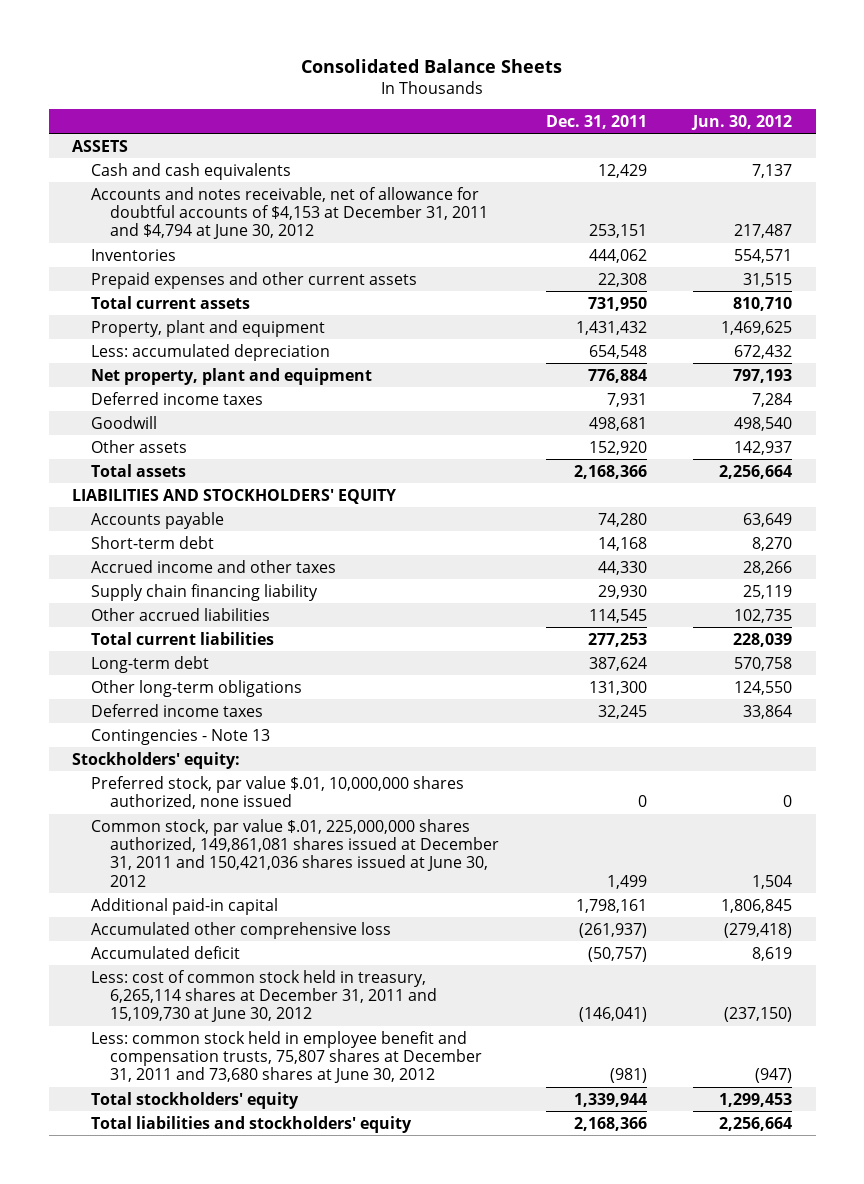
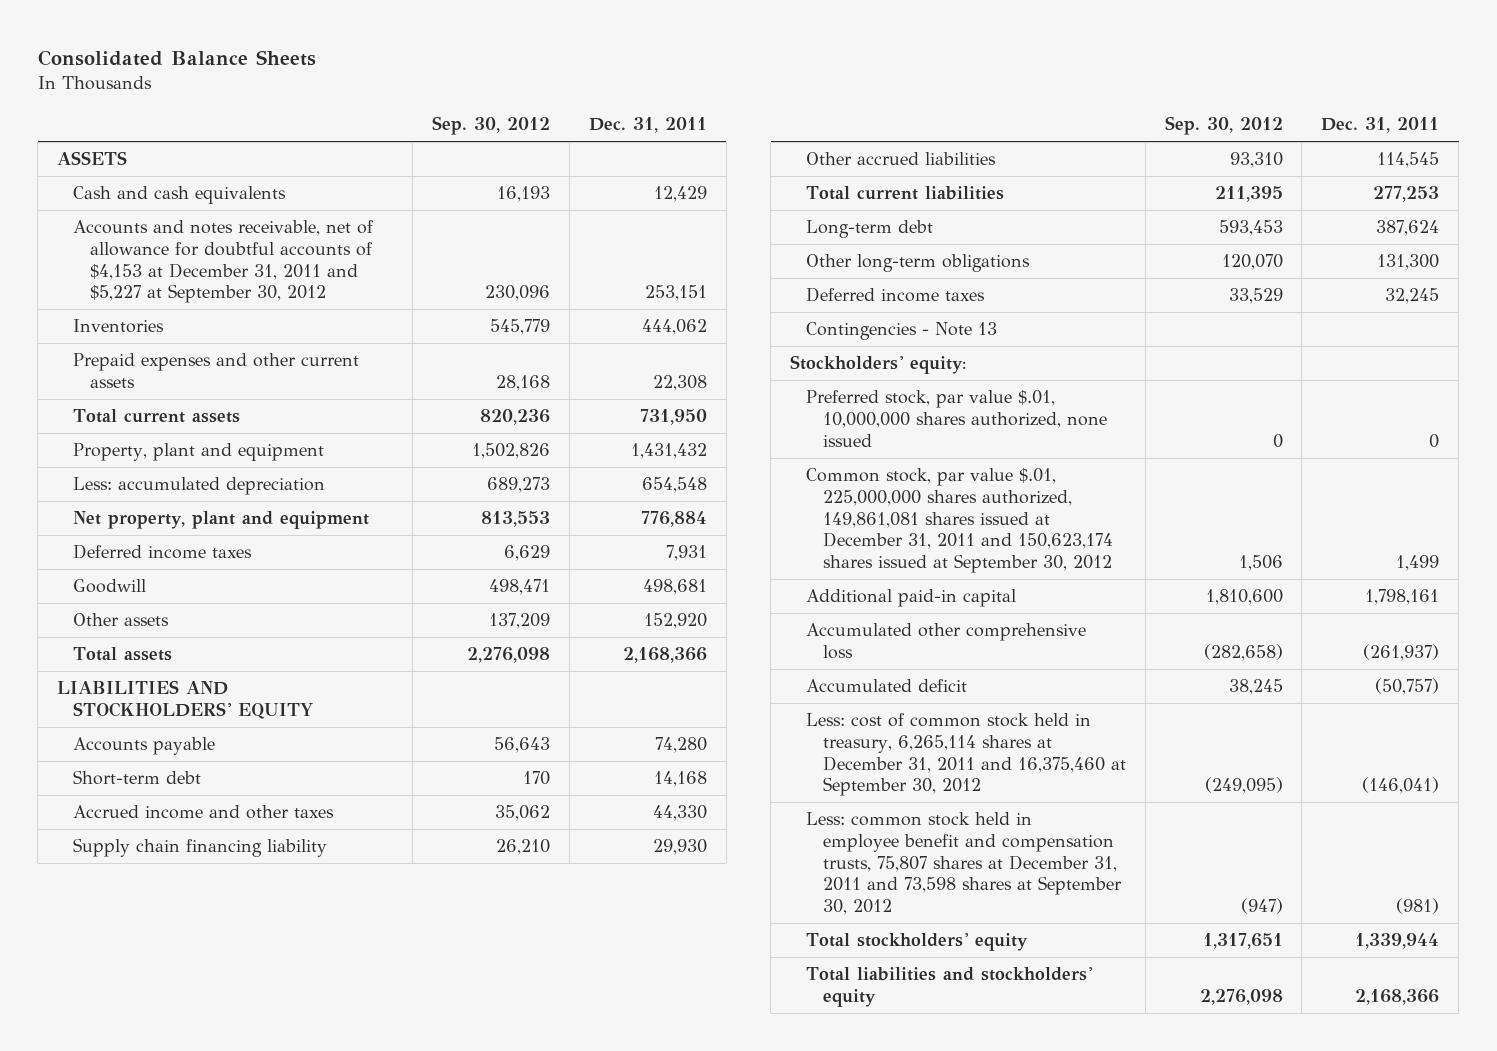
[691,114,793,130] Jun. 30, 2012 -> none
none -> [431,116,550,136] Sep. 30, 2012
[91,186,489,240] Accounts and notes receivable, net of allowance for doubtful accounts of $4,153 at December 31, 2011 and $4,794 at June 30, 2012 -> [73,220,375,304] Accounts and notes receivable, net of allowance for doubtful accounts of $4,153 at December 31, 2011 and $5,227 at September 30, 2012
[91,818,500,887] Common stock, par value $.01, 225,000,000 shares authorized, 149,861,081 shares issued at December 31, 2011 and 150,421,036 shares issued at June 30, 2012 -> [806,468,1113,573] Common stock, par value $.01, 225,000,000 shares authorized, 149,861,081 shares issued at December 31, 2011 and 150,623,174 shares issued at September 30, 2012
[91,969,438,1023] Less: cost of common stock held in treasury, 6,265,114 shares at December 31, 2011 and 15,109,730 at June 30, 2012 -> [806,713,1126,797] Less: cost of common stock held in treasury, 6,265,114 shares at December 31, 2011 and 16,375,460 at September 30, 2012
[91,1030,483,1084] Less: common stock held in employee benefit and compensation trusts, 75,807 shares at December 31, 2011 and 73,680 shares at June 30, 2012 -> [806,812,1122,915] Less: common stock held in employee benefit and compensation trusts, 75,807 shares at December 31, 2011 and 73,598 shares at September 30, 2012

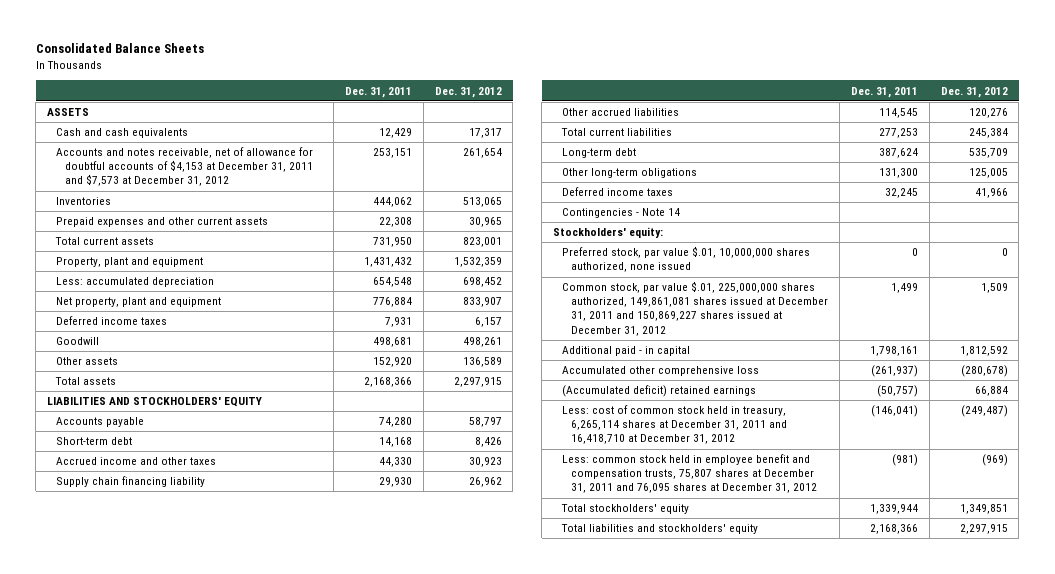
[431,116,550,136] Sep. 30, 2012 -> none
none -> [434,86,502,98] Dec. 31, 2012
[73,220,375,304] Accounts and notes receivable, net of allowance for doubtful accounts of $4,153 at December 31, 2011 and $5,227 at September 30, 2012 -> [56,147,314,187] Accounts and notes receivable, net of allowance for doubtful accounts of $4,153 at December 31, 2011 and $7,573 at December 31, 2012
[806,322,998,341] Contingencies - Note 13 -> [562,208,681,219] Contingencies - Note 14
[806,468,1113,573] Common stock, par value $.01, 225,000,000 shares authorized, 149,861,081 shares issued at December 31, 2011 and 150,623,174 shares issued at September 30, 2012 -> [562,281,829,336] Common stock, par value $.01, 225,000,000 shares authorized, 149,861,081 shares issued at December 31, 2011 and 150,869,227 shares issued at December 31, 2012
[806,589,1017,608] Additional paid-in capital -> [562,346,691,357] Additional paid - in capital
[806,679,968,693] Accumulated deficit -> [562,385,757,398] (Accumulated deficit) retained earnings
[806,713,1126,797] Less: cost of common stock held in treasury, 6,265,114 shares at December 31, 2011 and 16,375,460 at September 30, 2012 -> [562,405,788,445] Less: cost of common stock held in treasury, 6,265,114 shares at December 31, 2011 and 16,418,710 at December 31, 2012
[806,812,1122,915] Less: common stock held in employee benefit and compensation trusts, 75,807 shares at December 31, 2011 and 73,598 shares at September 30, 2012 -> [562,454,818,494] Less: common stock held in employee benefit and compensation trusts, 75,807 shares at December 31, 2011 and 76,095 shares at December 31, 2012

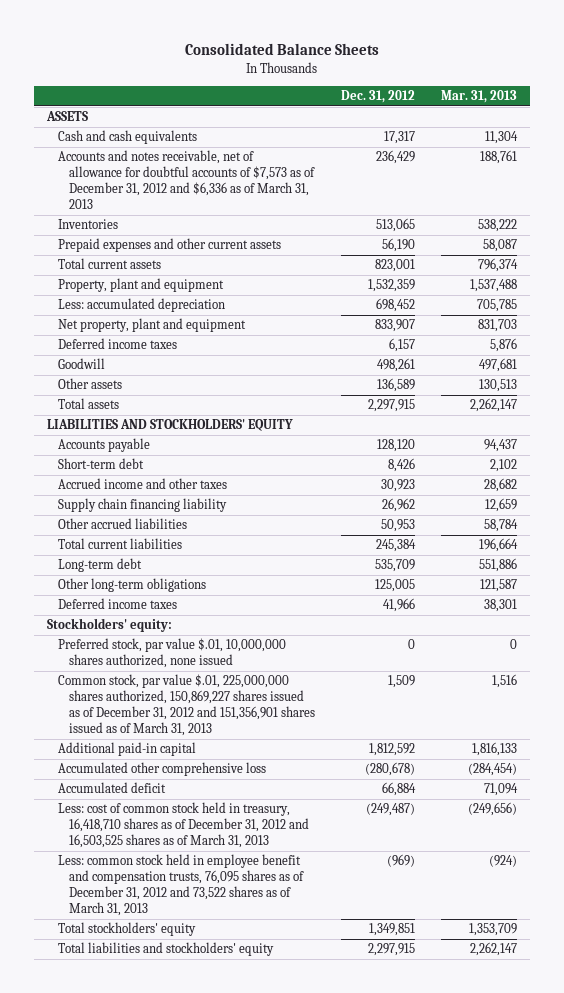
[344,86,412,98] Dec. 31, 2011 -> none
none -> [440,90,517,104] Mar. 31, 2013
[56,147,314,187] Accounts and notes receivable, net of allowance for doubtful accounts of $4,153 at December 31, 2011 and $7,573 at December 31, 2012 -> [58,150,315,210] Accounts and notes receivable, net of allowance for doubtful accounts of $7,573 as of December 31, 2012 and $6,336 as of March 31, 2013
[462,148,502,159] 261,654 -> [375,150,415,165] 236,429
[468,217,502,228] 30,965 -> [381,238,415,253] 56,190
[468,417,502,428] 58,797 -> [376,439,415,453] 128,120
[968,108,1008,119] 120,276 -> [380,519,415,533] 50,953
[562,208,681,219] Contingencies - Note 14 -> none
[562,281,829,336] Common stock, par value $.01, 225,000,000 shares authorized, 149,861,081 shares issued at December 31, 2011 and 150,869,227 shares issued at December 31, 2012 -> [58,674,315,737] Common stock, par value $.01, 225,000,000 shares authorized, 150,869,227 shares issued as of December 31, 2012 and 151,356,901 shares issued as of March 31, 2013
[562,346,691,357] Additional paid - in capital -> [58,742,197,757] Additional paid-in capital
[562,385,757,398] (Accumulated deficit) retained earnings -> [58,782,167,794] Accumulated deficit
[562,405,788,445] Less: cost of common stock held in treasury, 6,265,114 shares at December 31, 2011 and 16,418,710 at December 31, 2012 -> [58,802,309,849] Less: cost of common stock held in treasury, 16,418,710 shares as of December 31, 2012 and 16,503,525 shares as of March 31, 2013
[562,454,818,494] Less: common stock held in employee benefit and compensation trusts, 75,807 shares at December 31, 2011 and 76,095 shares at December 31, 2012 -> [58,854,304,917] Less: common stock held in employee benefit and compensation trusts, 76,095 shares as of December 31, 2012 and 73,522 shares as of March 31, 2013

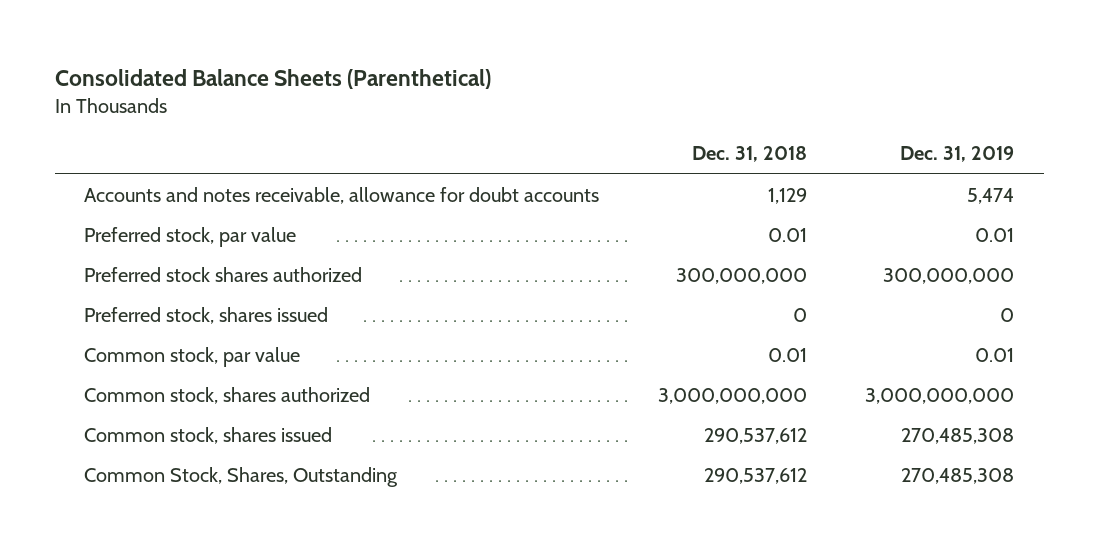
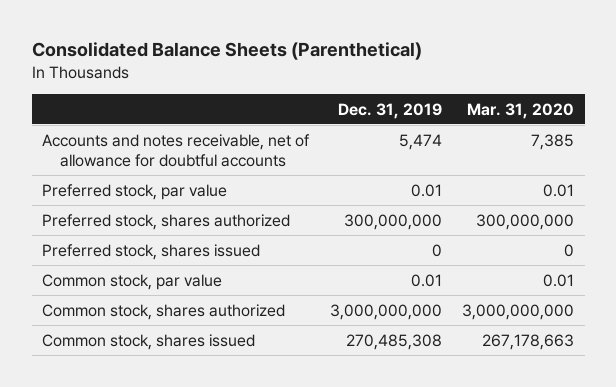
[691,146,807,163] Dec. 31, 2018 -> none
none -> [467,102,575,119] Mar. 31, 2020
[83,187,599,205] Accounts and notes receivable, allowance for doubt accounts -> [41,133,310,167] Accounts and notes receivable, net of allowance for doubtful accounts
[83,267,362,283] Preferred stock shares authorized -> [41,213,290,230] Preferred stock, shares authorized
[83,467,398,488] Common Stock, Shares, Outstanding -> none

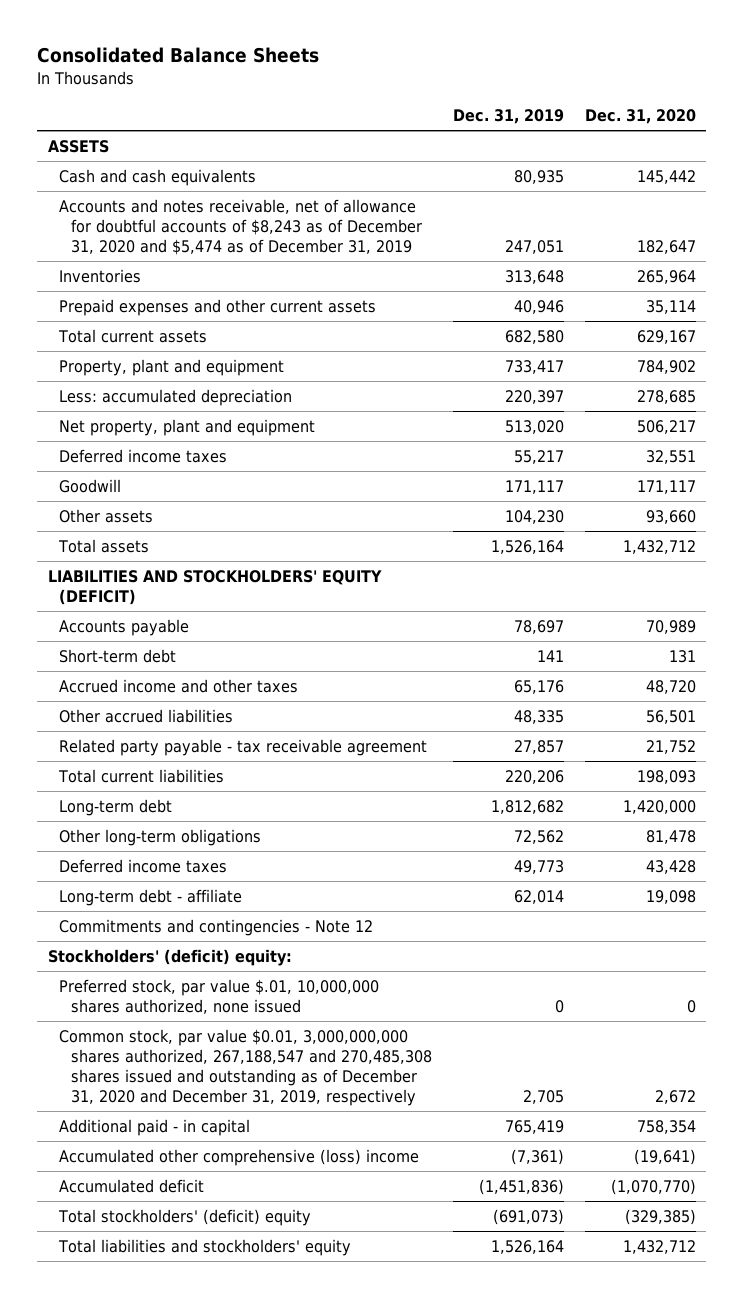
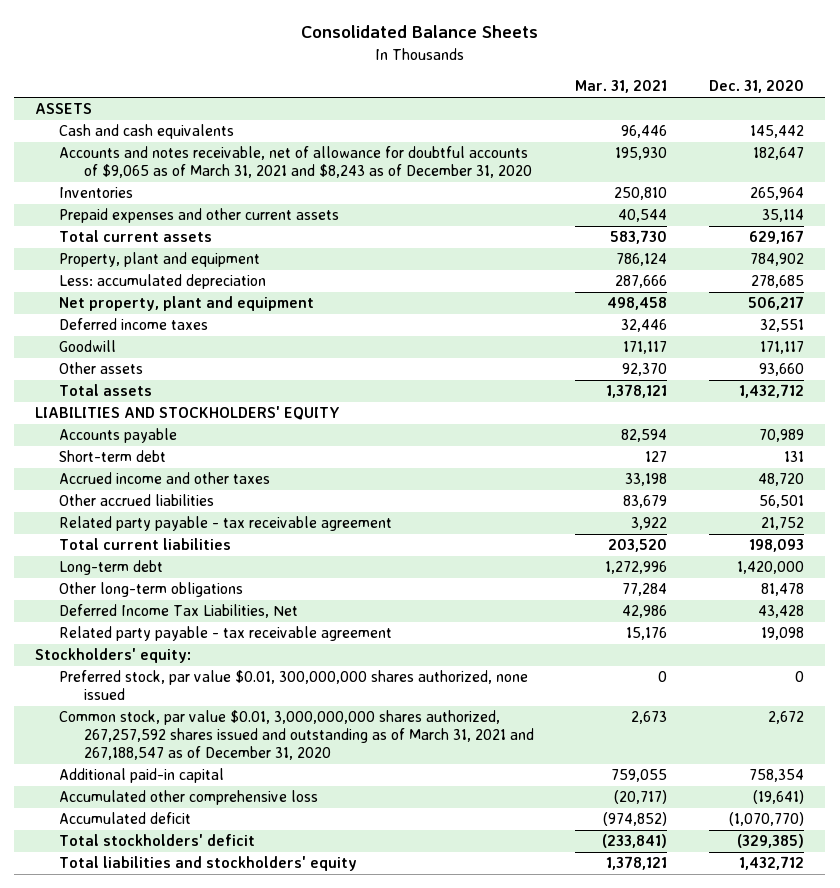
[452,108,564,124] Dec. 31, 2019 -> none
none -> [575,80,668,94] Mar. 31, 2021
[59,199,422,255] Accounts and notes receivable, net of allowance for doubtful accounts of $8,243 as of December 31, 2020 and $5,474 as of December 31, 2019 -> [59,146,532,179] Accounts and notes receivable, net of allowance for doubtful accounts of $9,065 as of March 31, 2021 and $8,243 as of December 31, 2020
[47,570,382,605] LIABILITIES AND STOCKHOLDERS' EQUITY (DEFICIT) -> [35,406,341,421] LIABILITIES AND STOCKHOLDERS' EQUITY
[59,919,374,937] Commitments and contingencies - Note 12 -> none
[59,859,228,874] Deferred income taxes -> [59,604,299,619] Deferred Income Tax Liabilities, Net
[59,889,243,907] Long-term debt - affiliate -> [59,626,393,642] Related party payable - tax receivable agreement
[47,949,292,967] Stockholders' (deficit) equity: -> [35,648,192,664] Stockholders' equity:
[59,979,380,1014] Preferred stock, par value $.01, 10,000,000 shares authorized, none issued -> [59,670,529,701] Preferred stock, par value $0.01, 300,000,000 shares authorized, none issued
[59,1029,432,1106] Common stock, par value $0.01, 3,000,000,000 shares authorized, 267,188,547 and 270,485,308 shares issued and outstanding as of December 31, 2020 and December 31, 2019, respectively -> [59,710,534,761] Common stock, par value $0.01, 3,000,000,000 shares authorized, 267,257,592 shares issued and outstanding as of March 31, 2021 and 267,188,547 as of December 31, 2020
[59,1119,251,1137] Additional paid - in capital -> [59,768,225,784] Additional paid-in capital
[59,1149,420,1167] Accumulated other comprehensive (loss) income -> [59,790,319,806] Accumulated other comprehensive loss
[58,1209,312,1227] Total stockholders' (deficit) equity -> [59,834,256,847] Total stockholders' deficit

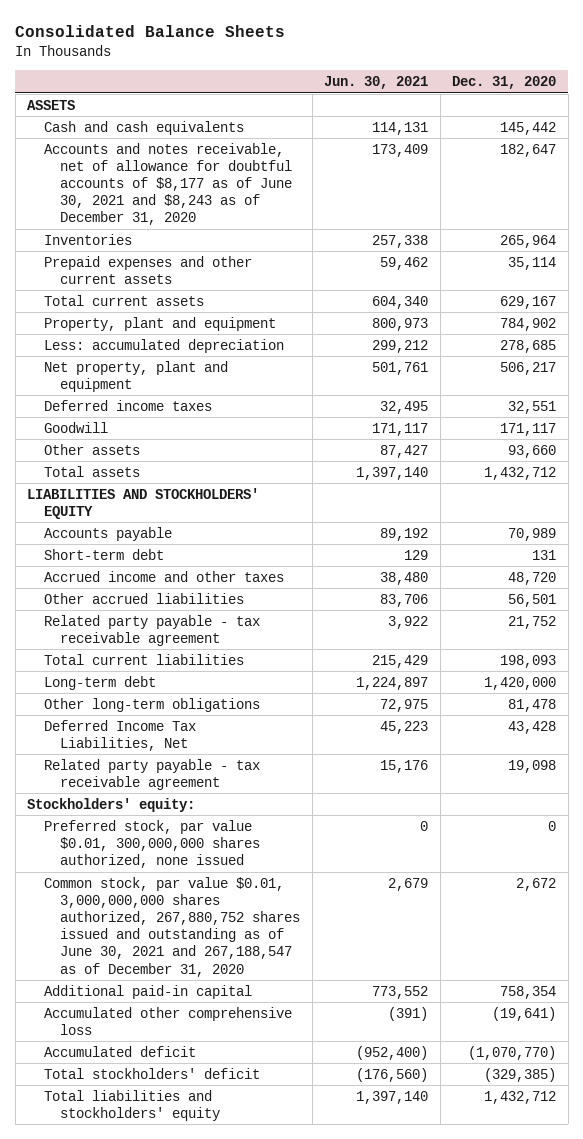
[575,80,668,94] Mar. 31, 2021 -> none
none -> [324,76,429,90] Jun. 30, 2021
[59,146,532,179] Accounts and notes receivable, net of allowance for doubtful accounts of $9,065 as of March 31, 2021 and $8,243 as of December 31, 2020 -> [43,142,293,226] Accounts and notes receivable, net of allowance for doubtful accounts of $8,177 as of June 30, 2021 and $8,243 as of December 31, 2020
[59,710,534,761] Common stock, par value $0.01, 3,000,000,000 shares authorized, 267,257,592 shares issued and outstanding as of March 31, 2021 and 267,188,547 as of December 31, 2020 -> [43,876,301,977] Common stock, par value $0.01, 3,000,000,000 shares authorized, 267,880,752 shares issued and outstanding as of June 30, 2021 and 267,188,547 as of December 31, 2020

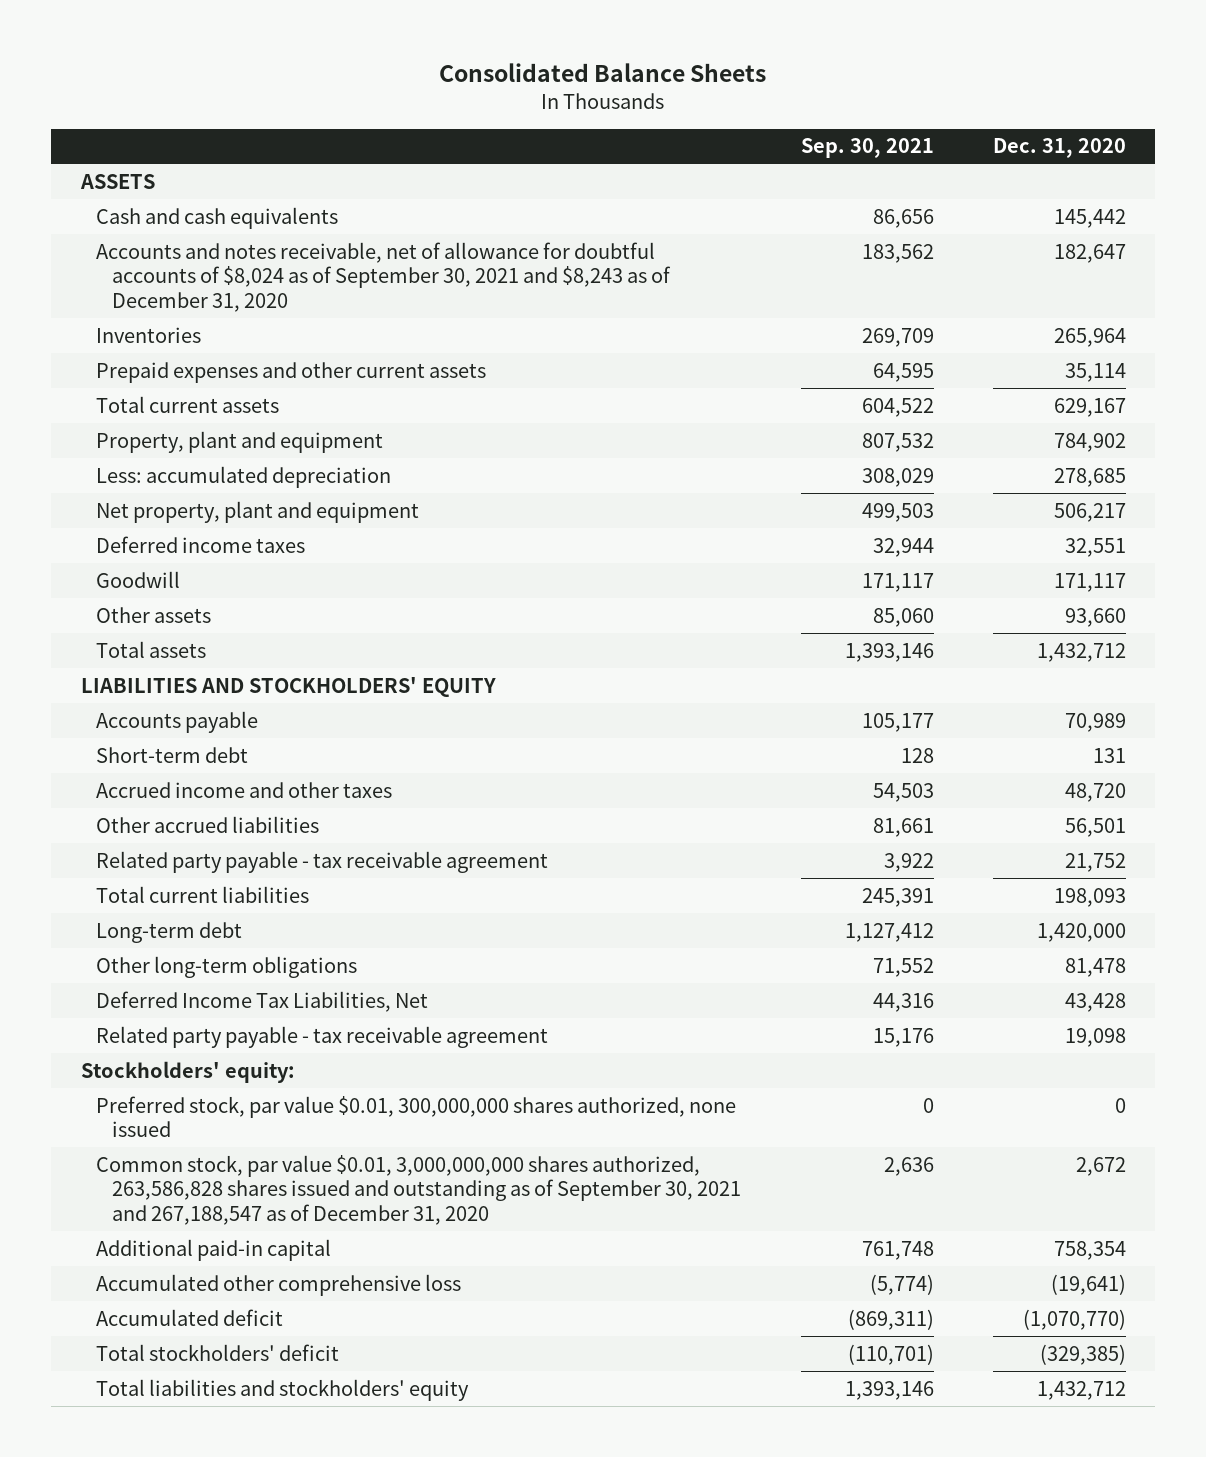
[324,76,429,90] Jun. 30, 2021 -> none
none -> [800,138,934,159] Sep. 30, 2021
[43,142,293,226] Accounts and notes receivable, net of allowance for doubtful accounts of $8,177 as of June 30, 2021 and $8,243 as of December 31, 2020 -> [96,241,672,312] Accounts and notes receivable, net of allowance for doubtful accounts of $8,024 as of September 30, 2021 and $8,243 as of December 31, 2020
[43,876,301,977] Common stock, par value $0.01, 3,000,000,000 shares authorized, 267,880,752 shares issued and outstanding as of June 30, 2021 and 267,188,547 as of December 31, 2020 -> [96,1154,742,1225] Common stock, par value $0.01, 3,000,000,000 shares authorized, 263,586,828 shares issued and outstanding as of September 30, 2021 and 267,188,547 as of December 31, 2020

